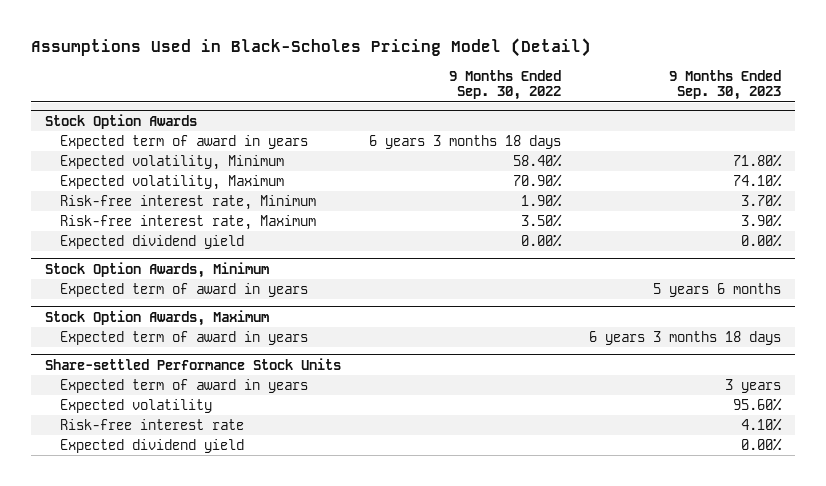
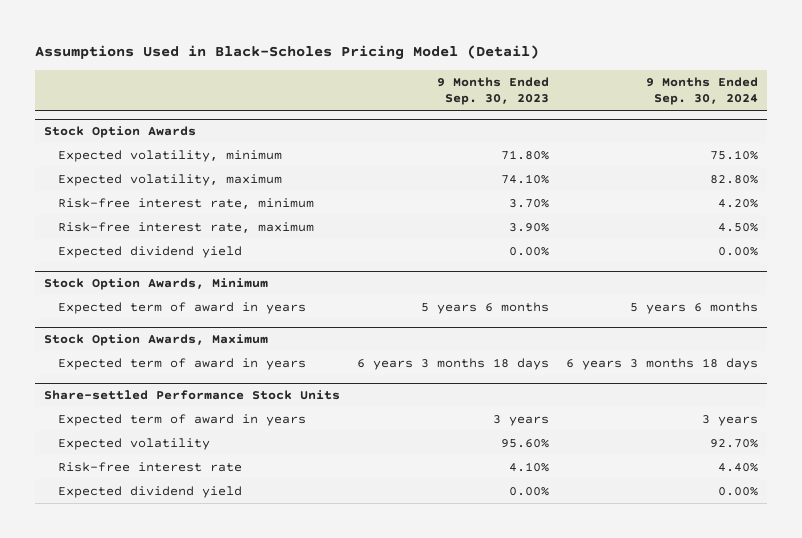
[449,69,562,101] 9 Months Ended Sep. 30, 2022 -> none
none -> [646,76,759,106] 9 Months Ended Sep. 30, 2024
[59,134,308,149] Expected term of award in years -> none
[59,154,284,170] Expected volatility, Minimum -> [57,149,282,162] Expected volatility, minimum
[59,174,284,190] Expected volatility, Maximum -> [57,173,282,186] Expected volatility, maximum
[59,194,316,210] Risk-free interest rate, Minimum -> [57,197,314,209] Risk-free interest rate, minimum
[59,214,316,230] Risk-free interest rate, Maximum -> [57,221,314,233] Risk-free interest rate, maximum

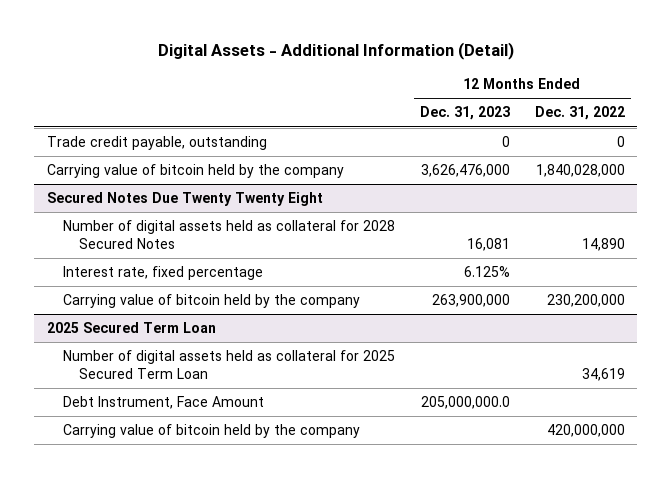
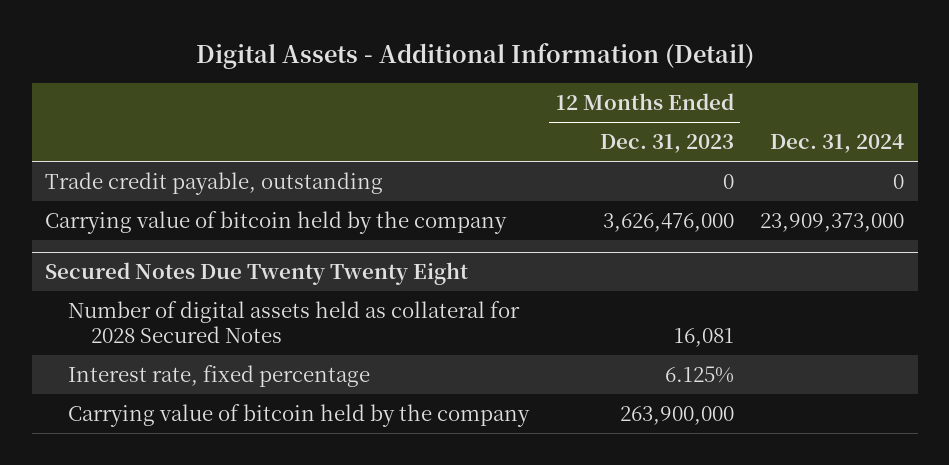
[534,106,625,121] Dec. 31, 2022 -> none
none -> [770,133,905,153] Dec. 31, 2024
[46,322,216,334] 2025 Secured Term Loan -> none
[63,350,396,380] Number of digital assets held as collateral for 2025 Secured Term Loan -> none
[63,396,265,410] Debt Instrument, Face Amount -> none
[63,424,361,439] Carrying value of bitcoin held by the company -> none

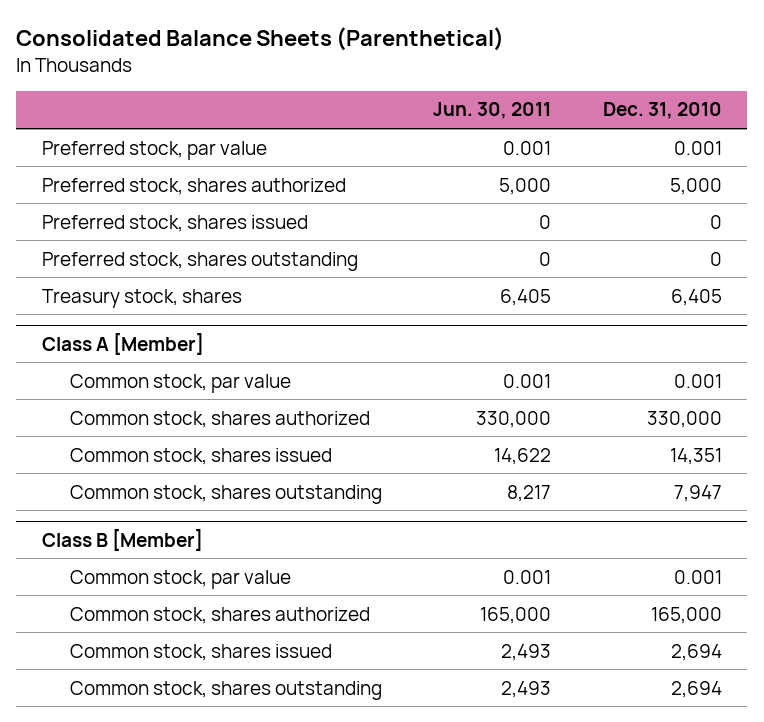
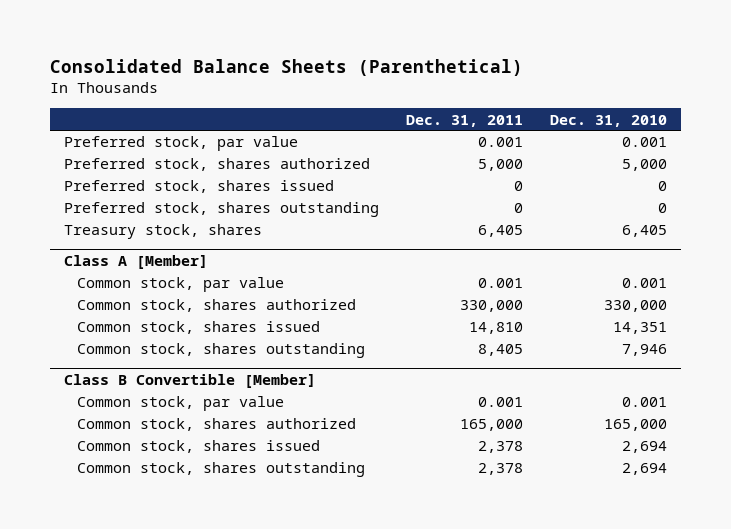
[433,102,552,120] Jun. 30, 2011 -> none
none -> [405,114,523,127] Dec. 31, 2011
[673,484,722,502] 7,947 -> [622,344,668,357] 7,946
[41,528,203,551] Class B [Member] -> [63,374,316,389] Class B Convertible [Member]

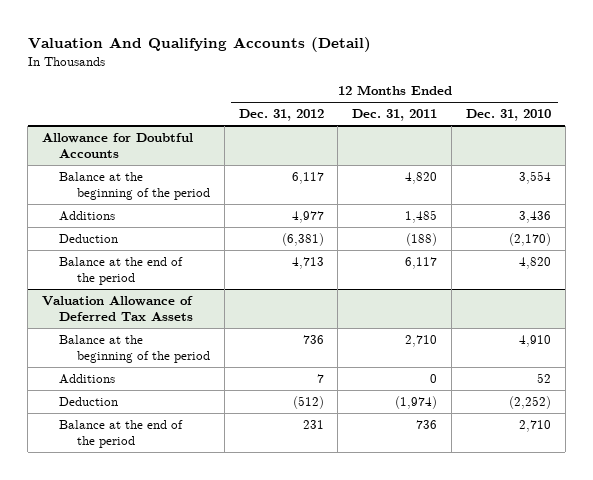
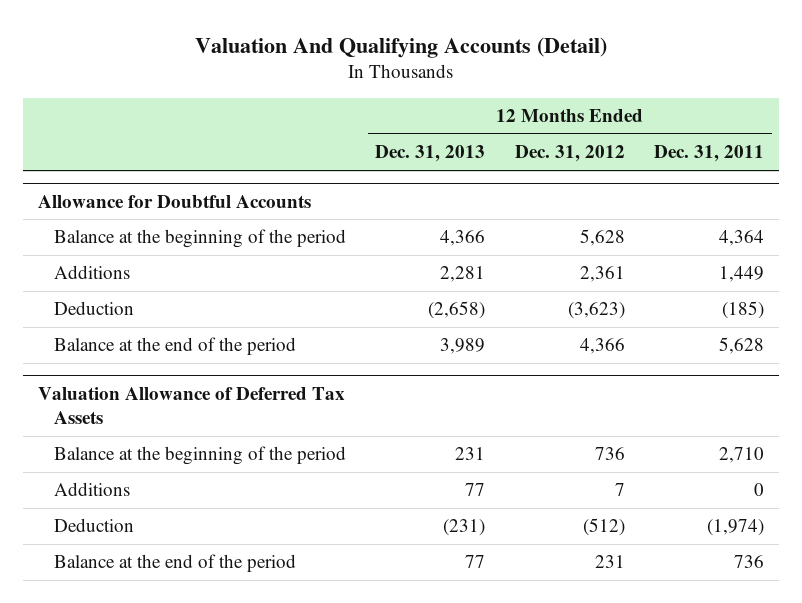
[466,109,552,122] Dec. 31, 2010 -> none
none -> [375,145,486,163] Dec. 31, 2013
[291,172,324,185] 6,117 -> [579,229,625,247] 5,628
[405,172,438,185] 4,820 -> [719,230,765,247] 4,364
[291,211,324,224] 4,977 -> [579,266,625,283] 2,361
[405,210,438,224] 1,485 -> [719,266,765,283] 1,449
[281,233,324,247] (6,381) -> [567,302,625,320] (3,623)
[406,233,438,247] (188) -> [722,301,765,320] (185)
[291,257,324,270] 4,713 -> [579,338,625,355] 4,366
[405,257,438,270] 6,117 -> [719,337,765,355] 5,628

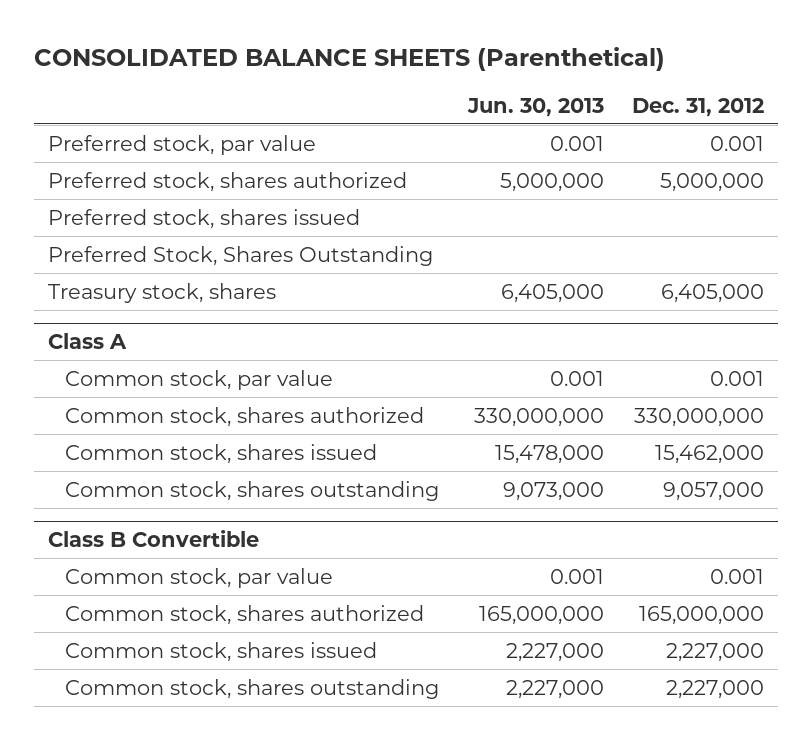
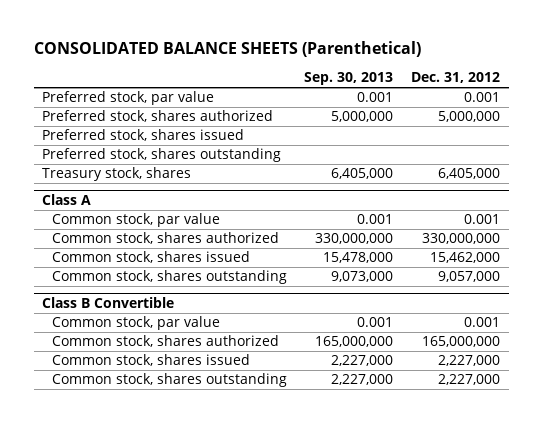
[466,97,604,117] Jun. 30, 2013 -> none
none -> [304,72,394,86] Sep. 30, 2013
[47,245,433,266] Preferred Stock, Shares Outstanding -> [42,148,282,163] Preferred stock, shares outstanding

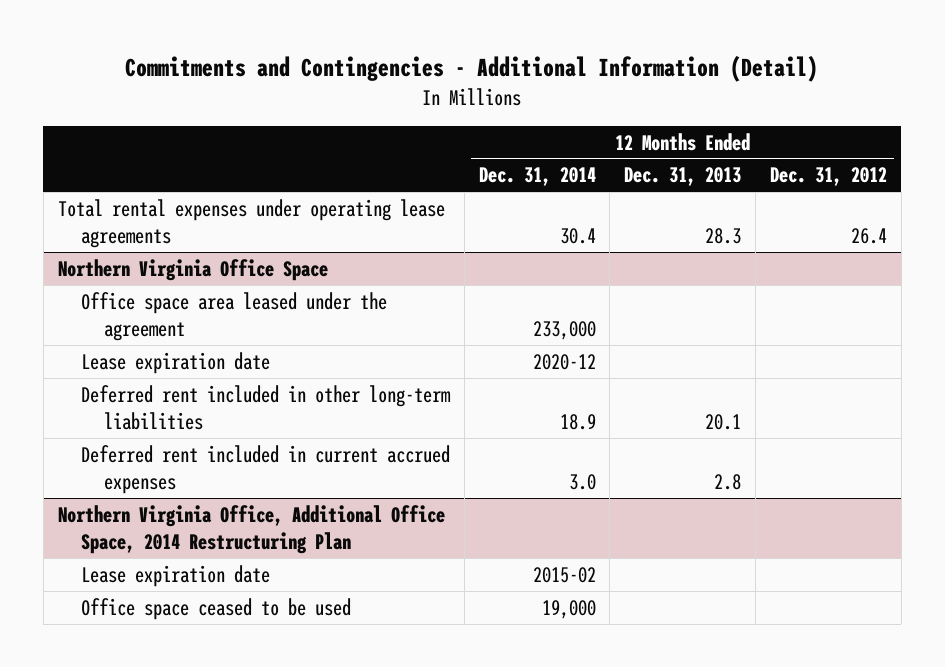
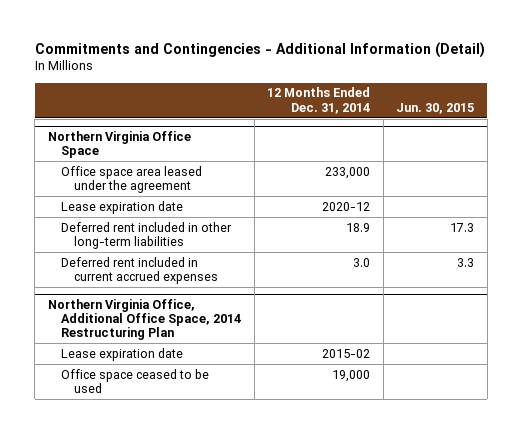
[624,167,742,187] Dec. 31, 2013 -> none
[770,167,888,187] Dec. 31, 2012 -> none
none -> [396,102,475,114] Jun. 30, 2015
[57,198,445,249] Total rental expenses under operating lease agreements -> none

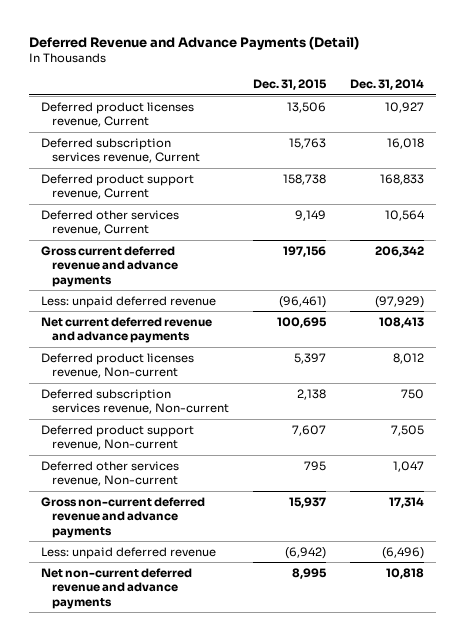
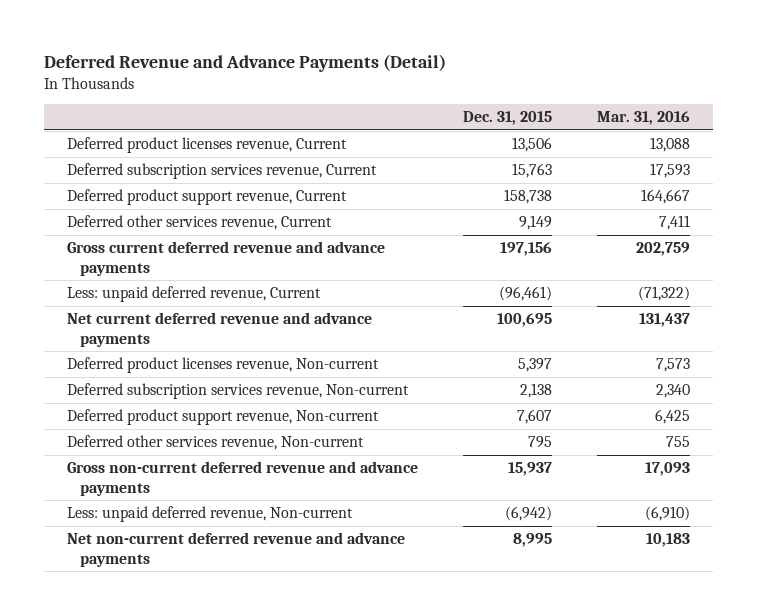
[350,79,425,91] Dec. 31, 2014 -> none
none -> [597,111,691,126] Mar. 31, 2016
[41,295,217,308] Less: unpaid deferred revenue -> [66,286,321,303] Less: unpaid deferred revenue, Current
[41,546,217,559] Less: unpaid deferred revenue -> [66,506,353,523] Less: unpaid deferred revenue, Non-current

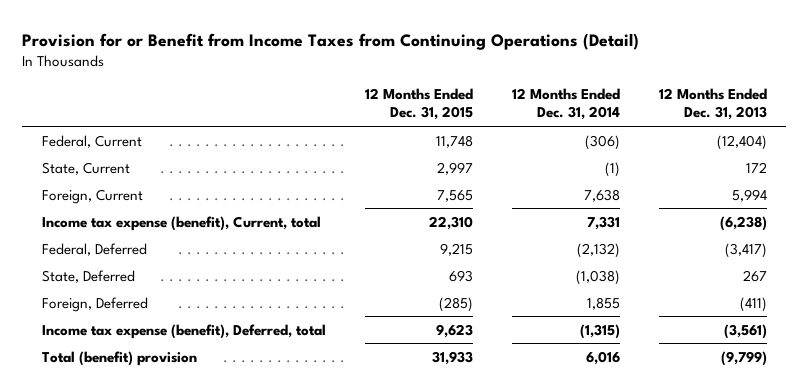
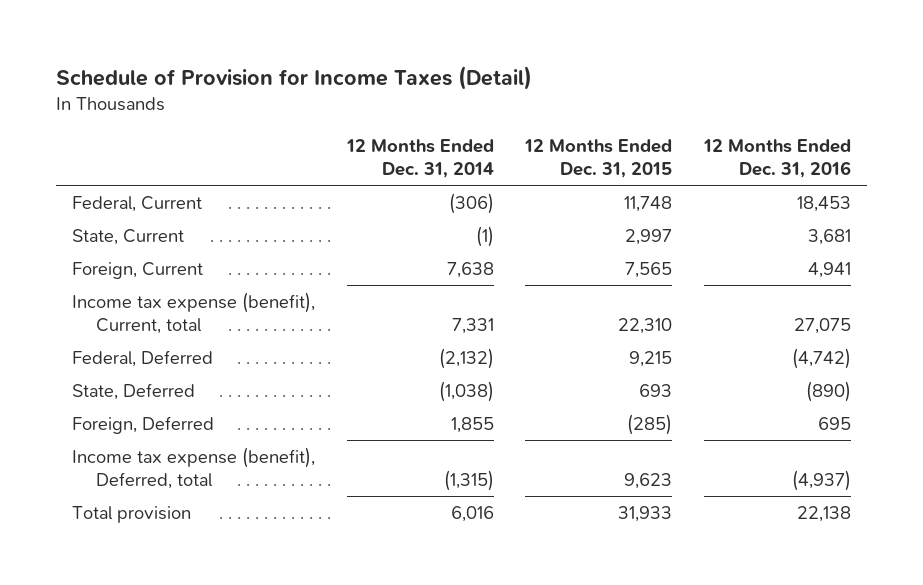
[22,32,640,50] Provision for or Benefit from Income Taxes from Continuing Operations (Detail) -> [56,66,533,91] Schedule of Provision for Income Taxes (Detail)
[658,88,767,121] 12 Months Ended Dec. 31, 2013 -> none
none -> [702,138,851,179] 12 Months Ended Dec. 31, 2016
[41,350,197,366] Total (benefit) provision -> [72,505,192,523] Total provision

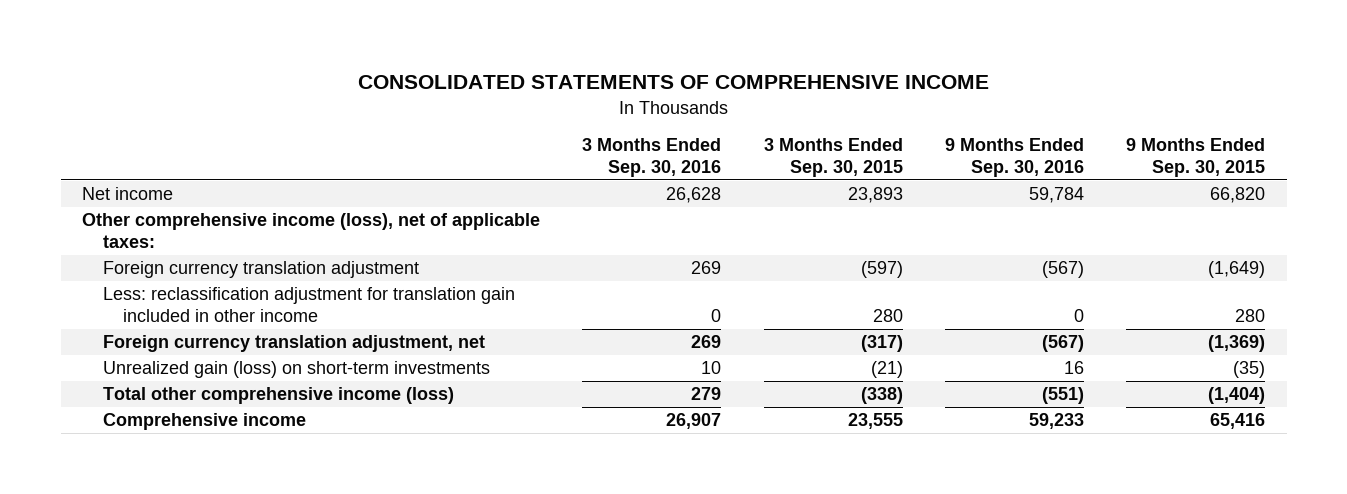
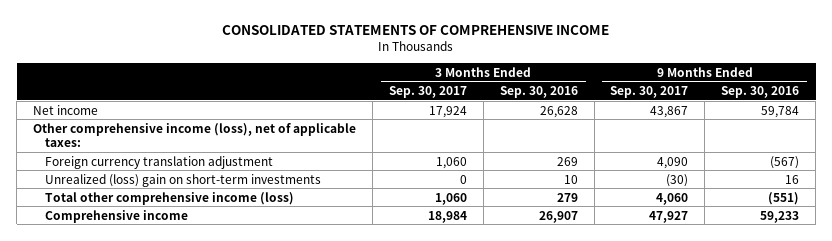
[763,138,903,177] 3 Months Ended Sep. 30, 2015 -> none
[1126,138,1266,177] 9 Months Ended Sep. 30, 2015 -> none
none -> [388,86,467,99] Sep. 30, 2017
none -> [610,86,689,99] Sep. 30, 2017
[102,287,515,323] Less: reclassification adjustment for translation gain included in other income -> none
[102,335,485,353] Foreign currency translation adjustment, net -> none
[102,361,490,379] Unrealized gain (loss) on short-term investments -> [45,173,322,187] Unrealized (loss) gain on short-term investments

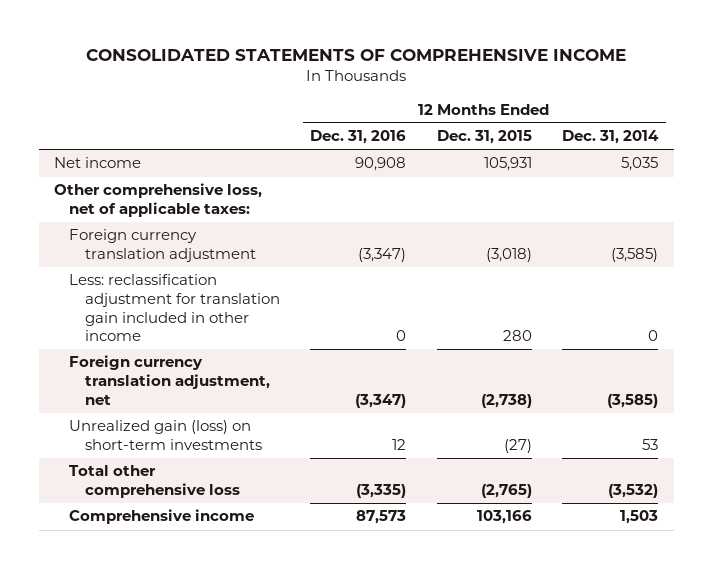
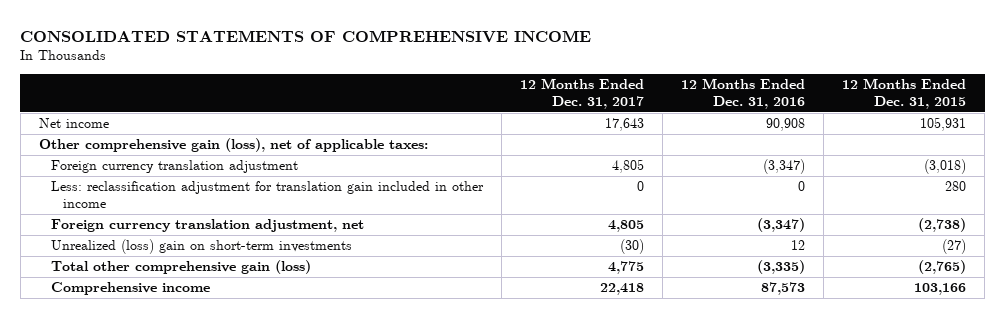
[562,130,660,145] Dec. 31, 2014 -> none
none -> [520,78,645,110] 12 Months Ended Dec. 31, 2017
[53,183,262,218] Other comprehensive loss, net of applicable taxes: -> [39,138,429,153] Other comprehensive gain (loss), net of applicable taxes:
[69,420,262,451] Unrealized gain (loss) on short-term investments -> [50,239,352,255] Unrealized (loss) gain on short-term investments
[69,465,240,499] Total other comprehensive loss -> [50,260,311,275] Total other comprehensive gain (loss)

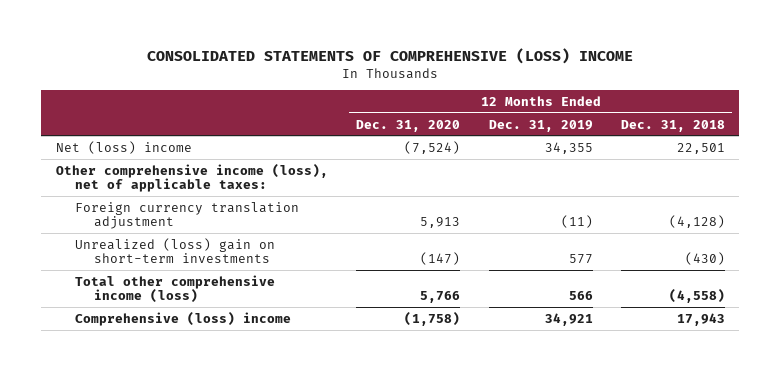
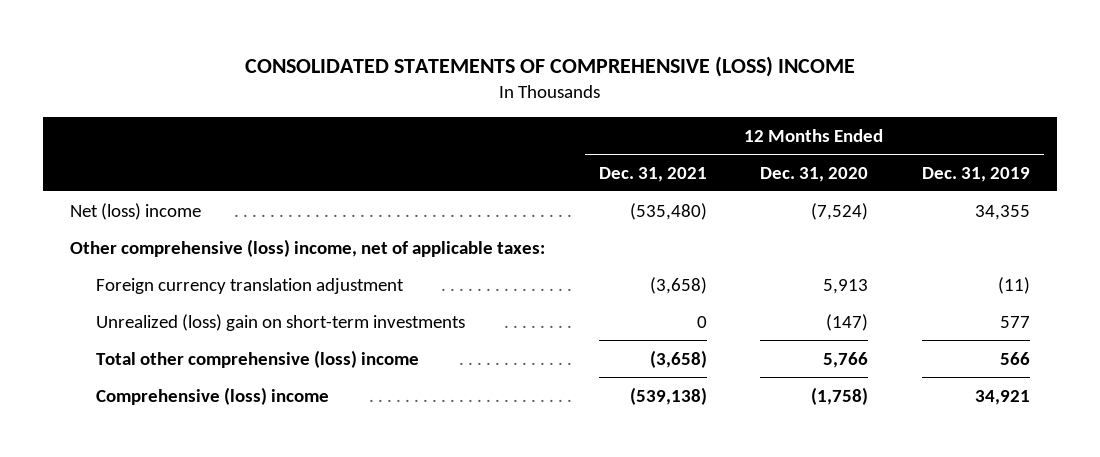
[621,119,726,132] Dec. 31, 2018 -> none
none -> [598,166,707,182] Dec. 31, 2021
[55,163,328,193] Other comprehensive income (loss), net of applicable taxes: -> [70,238,546,257] Other comprehensive (loss) income, net of applicable taxes:
[74,274,275,304] Total other comprehensive income (loss) -> [96,349,420,368] Total other comprehensive (loss) income

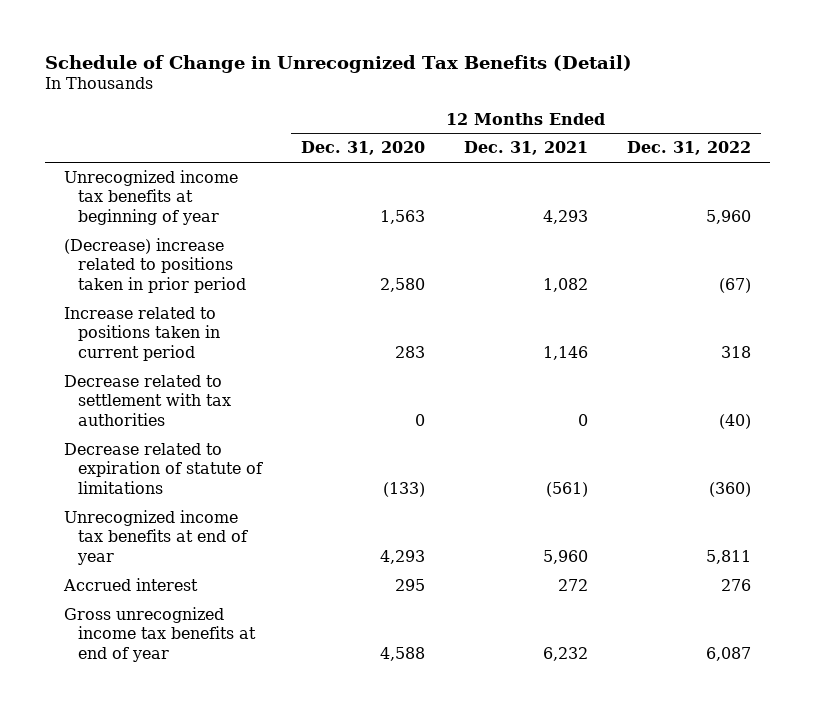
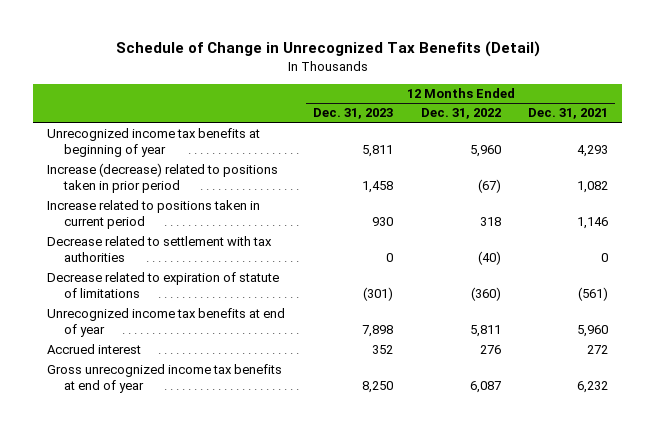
[300,141,425,156] Dec. 31, 2020 -> none
none -> [312,108,393,120] Dec. 31, 2023
[64,237,246,293] (Decrease) increase related to positions taken in prior period -> [47,163,279,194] Increase (decrease) related to positions taken in prior period

